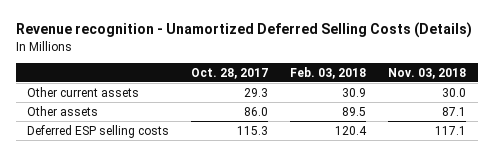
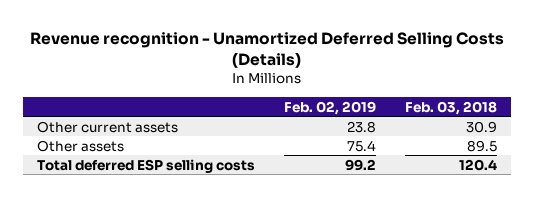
[191,67,269,79] Oct. 28, 2017 -> none
[388,67,467,79] Nov. 03, 2018 -> none
none -> [283,100,376,115] Feb. 02, 2019
[26,124,169,138] Deferred ESP selling costs -> [37,158,256,173] Total deferred ESP selling costs

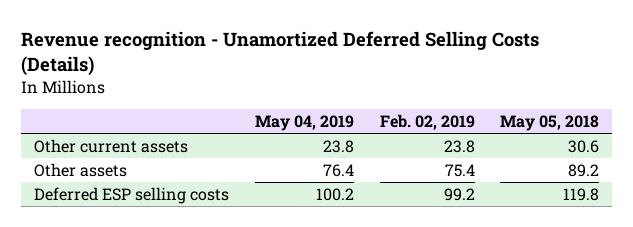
[404,100,497,115] Feb. 03, 2018 -> none
none -> [254,114,354,131] May 04, 2019
none -> [500,114,600,131] May 05, 2018
[37,158,256,173] Total deferred ESP selling costs -> [33,187,229,205] Deferred ESP selling costs

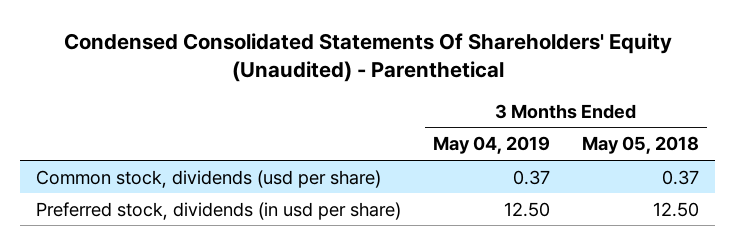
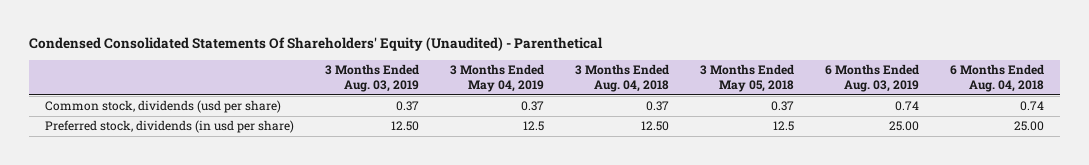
none -> [324,63,419,93] 3 Months Ended Aug. 03, 2019
none -> [575,63,670,93] 3 Months Ended Aug. 04, 2018
none -> [825,63,920,93] 6 Months Ended Aug. 03, 2019
none -> [950,63,1045,93] 6 Months Ended Aug. 04, 2018
[504,201,551,217] 12.50 -> [523,121,545,132] 12.5
[652,201,699,217] 12.50 -> [773,121,795,132] 12.5

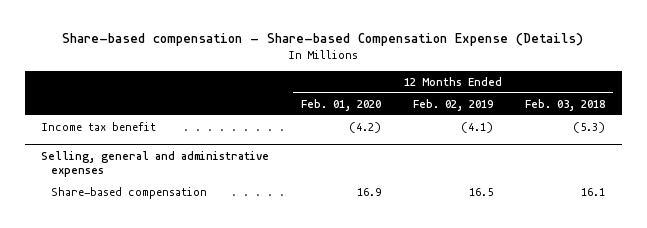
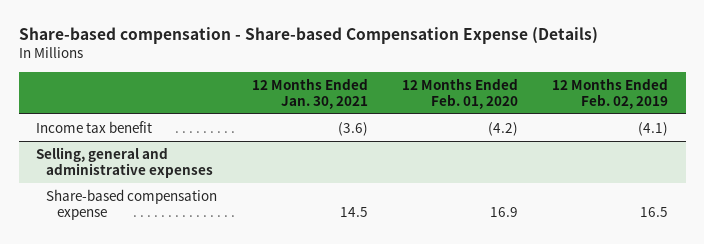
[525,98,606,111] Feb. 03, 2018 -> none
none -> [251,77,368,109] 12 Months Ended Jan. 30, 2021
[51,187,208,200] Share-based compensation -> [46,189,218,220] Share-based compensation expense

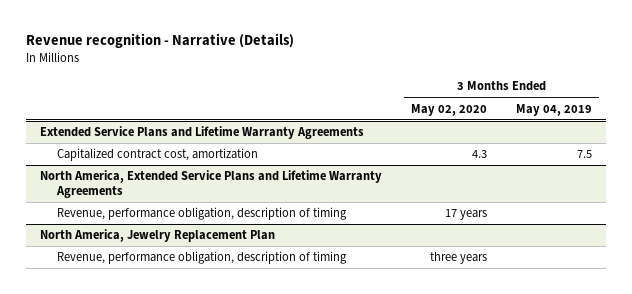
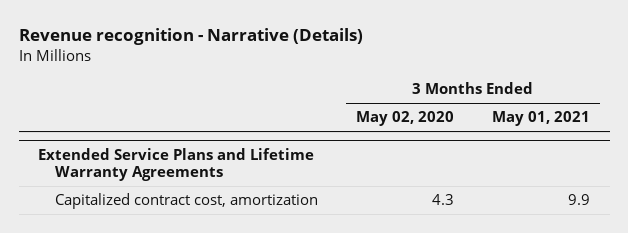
[516,103,593,116] May 04, 2019 -> none
none -> [492,111,591,127] May 01, 2021
[40,170,383,198] North America, Extended Service Plans and Lifetime Warranty Agreements -> none
[56,207,347,221] Revenue, performance obligation, description of timing -> none
[40,229,276,243] North America, Jewelry Replacement Plan -> none
[56,251,347,265] Revenue, performance obligation, description of timing -> none

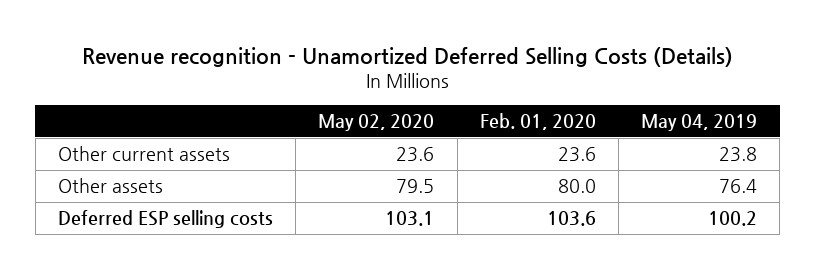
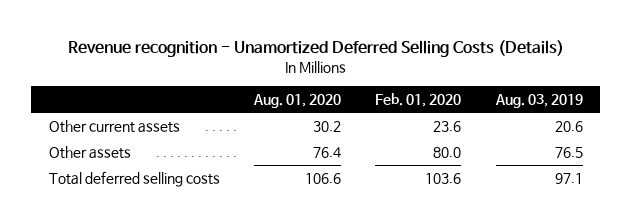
[318,114,435,132] May 02, 2020 -> none
[640,114,757,132] May 04, 2019 -> none
none -> [252,94,341,109] Aug. 01, 2020
none -> [494,94,583,109] Aug. 03, 2019
[58,210,274,229] Deferred ESP selling costs -> [48,171,220,188] Total deferred selling costs

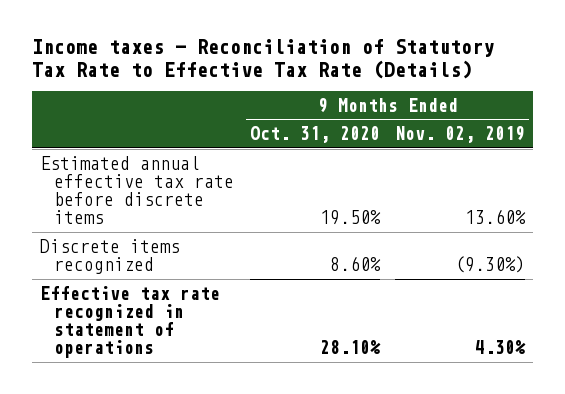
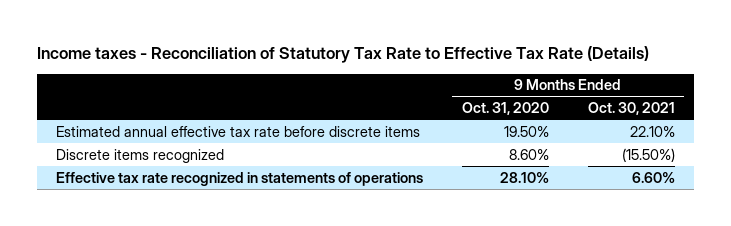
[395,126,526,144] Nov. 02, 2019 -> none
none -> [587,102,675,116] Oct. 30, 2021
[39,285,220,359] Effective tax rate recognized in statement of operations -> [56,171,424,186] Effective tax rate recognized in statements of operations

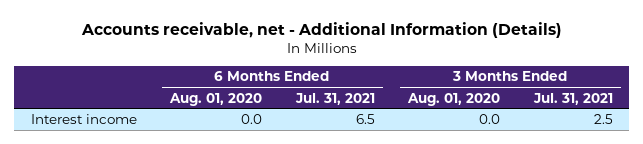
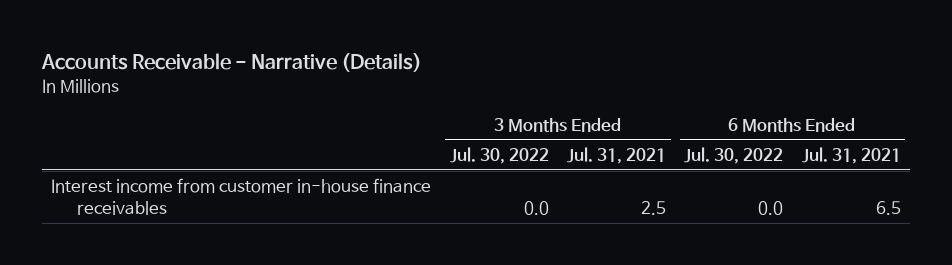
[80,21,562,38] Accounts receivable, net - Additional Information (Details) -> [41,52,423,72] Accounts Receivable - Narrative (Details)
[169,92,263,106] Aug. 01, 2020 -> none
[407,92,501,106] Aug. 01, 2020 -> none
none -> [449,146,549,164] Jul. 30, 2022
none -> [684,146,784,164] Jul. 30, 2022
[30,114,137,125] Interest income -> [51,178,432,216] Interest income from customer in-house finance receivables

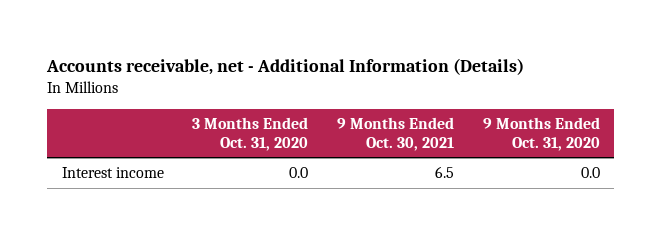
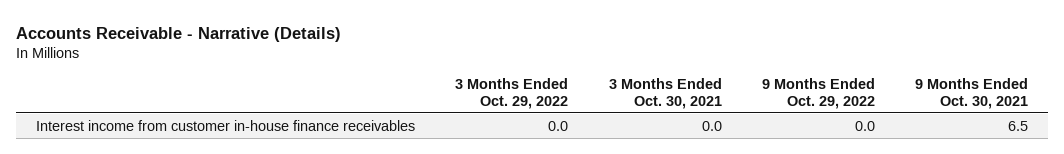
[46,57,525,75] Accounts receivable, net - Additional Information (Details) -> [16,26,342,42] Accounts Receivable - Narrative (Details)
[192,116,309,151] 3 Months Ended Oct. 31, 2020 -> none
[483,116,601,151] 9 Months Ended Oct. 31, 2020 -> none
none -> [455,78,569,109] 3 Months Ended Oct. 29, 2022
none -> [608,78,722,109] 3 Months Ended Oct. 30, 2021
none -> [761,78,875,109] 9 Months Ended Oct. 29, 2022
[61,167,164,179] Interest income -> [36,119,416,131] Interest income from customer in-house finance receivables

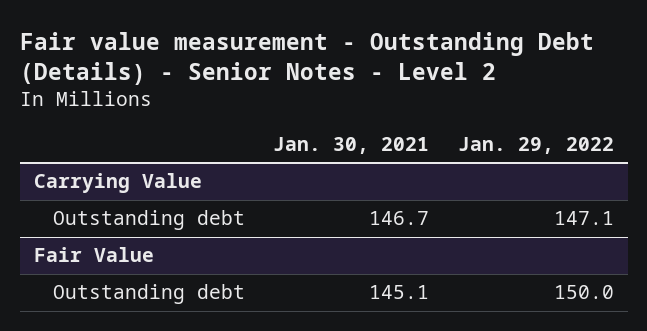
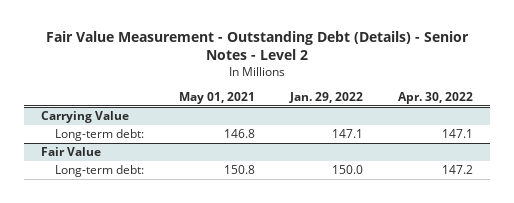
[19,31,594,85] Fair value measurement - Outstanding Debt (Details) - Senior Notes - Level 2 -> [46,31,470,61] Fair Value Measurement - Outstanding Debt (Details) - Senior Notes - Level 2
[273,136,430,154] Jan. 30, 2021 -> none
none -> [178,91,255,104] May 01, 2021
none -> [397,91,473,104] Apr. 30, 2022
[52,210,245,231] Outstanding debt -> [54,129,144,142] Long-term debt:
[52,284,245,305] Outstanding debt -> [54,165,144,178] Long-term debt:

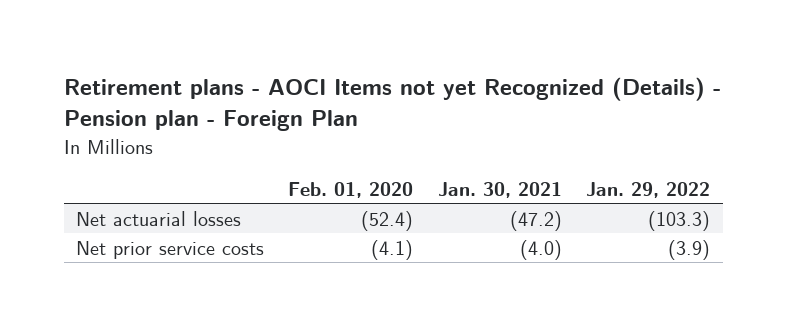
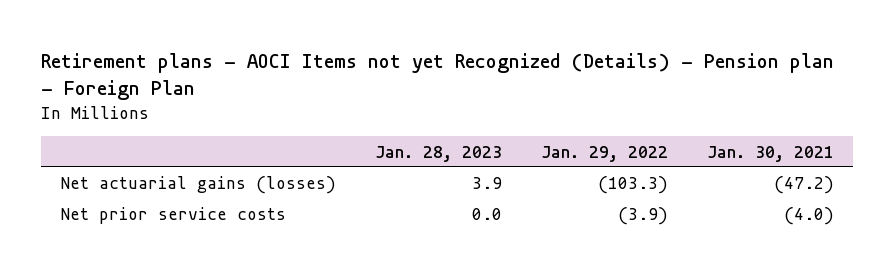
[288,181,414,198] Feb. 01, 2020 -> none
none -> [374,145,502,162] Jan. 28, 2023
[75,210,241,226] Net actuarial losses -> [60,176,336,195] Net actuarial gains (losses)

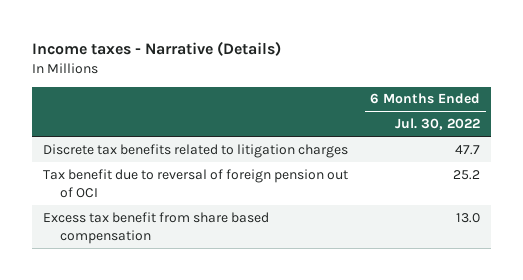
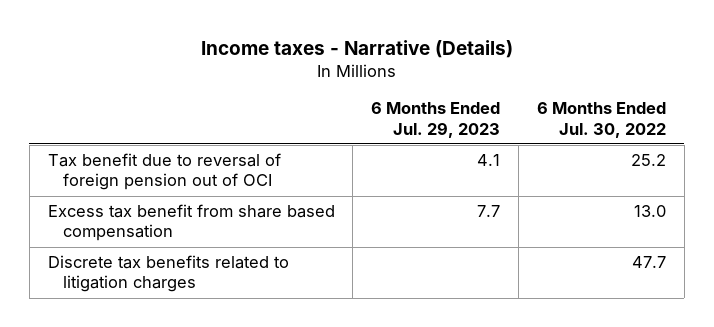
none -> [371,102,501,138] 6 Months Ended Jul. 29, 2023
[43,143,349,158] Discrete tax benefits related to litigation charges -> [47,255,289,293] Discrete tax benefits related to litigation charges

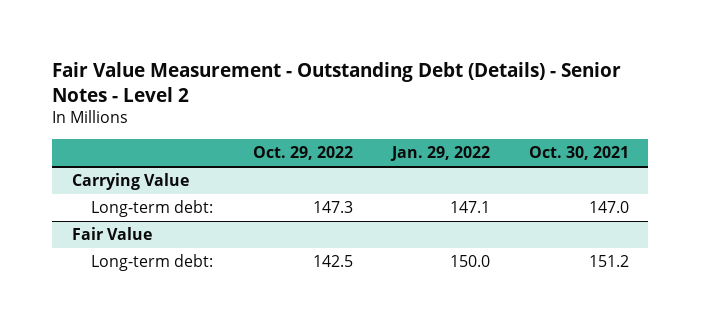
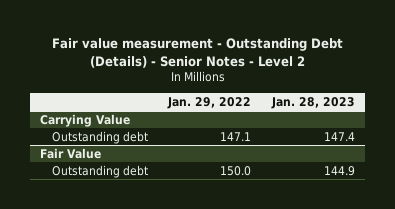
[52,62,622,102] Fair Value Measurement - Outstanding Debt (Details) - Senior Notes - Level 2 -> [51,38,343,68] Fair value measurement - Outstanding Debt (Details) - Senior Notes - Level 2
[252,146,353,161] Oct. 29, 2022 -> none
[528,146,629,161] Oct. 30, 2021 -> none
none -> [270,96,355,109] Jan. 28, 2023
[91,200,214,218] Long-term debt: -> [51,130,148,144] Outstanding debt
[91,254,214,272] Long-term debt: -> [51,164,148,178] Outstanding debt

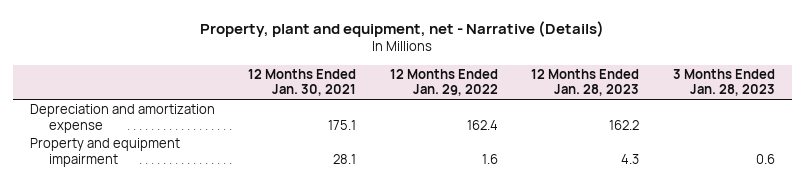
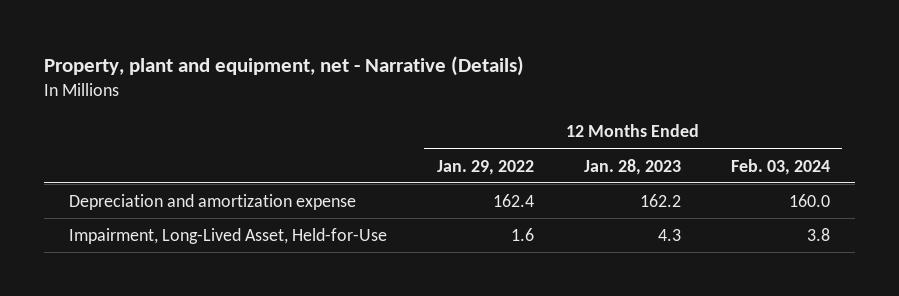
[248,68,357,97] 12 Months Ended Jan. 30, 2021 -> none
[672,68,775,97] 3 Months Ended Jan. 28, 2023 -> none
none -> [730,158,830,175] Feb. 03, 2024
[29,138,180,167] Property and equipment impairment -> [68,228,387,245] Impairment, Long-Lived Asset, Held-for-Use

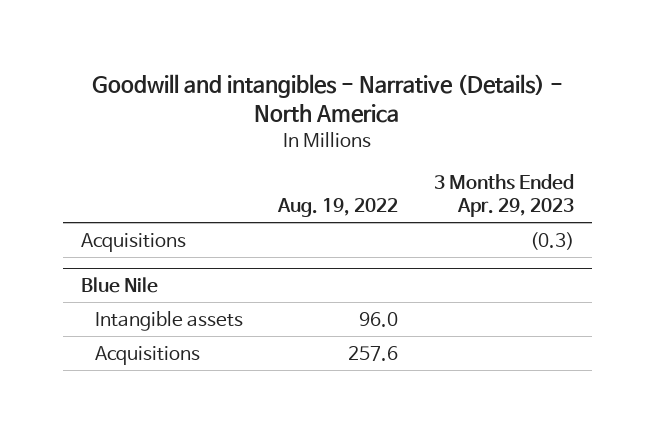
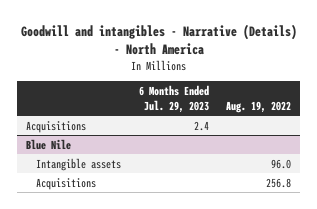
[434,174,575,218] 3 Months Ended Apr. 29, 2023 -> none
none -> [138,84,209,113] 6 Months Ended Jul. 29, 2023
[348,345,399,361] 257.6 -> [266,177,292,188] 256.8

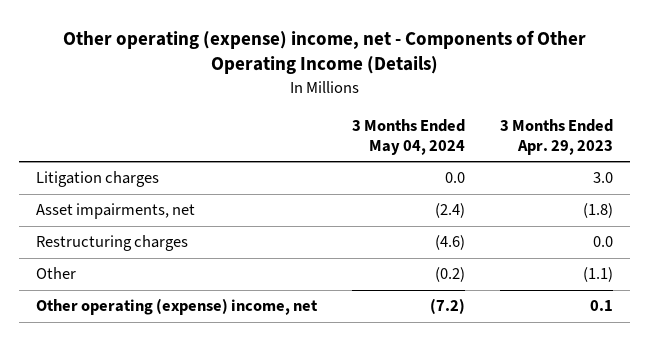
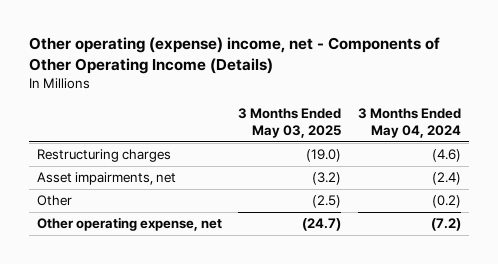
[499,118,613,155] 3 Months Ended Apr. 29, 2023 -> none
none -> [238,107,342,138] 3 Months Ended May 03, 2025
[36,171,160,188] Litigation charges -> none
[36,203,196,220] Asset impairments, net -> [36,172,176,186] Asset impairments, net
[36,298,319,316] Other operating (expense) income, net -> [36,217,222,232] Other operating expense, net

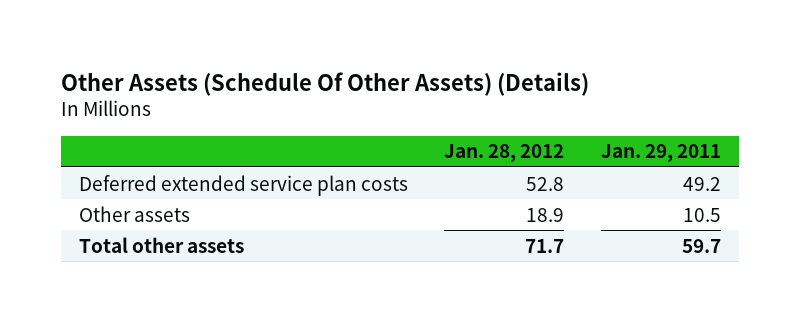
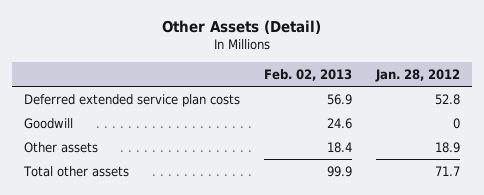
[60,71,589,96] Other Assets (Schedule Of Other Assets) (Details) -> [162,20,322,35] Other Assets (Detail)
[600,144,721,163] Jan. 29, 2011 -> none
none -> [264,68,353,81] Feb. 02, 2013
none -> [24,117,74,129] Goodwill

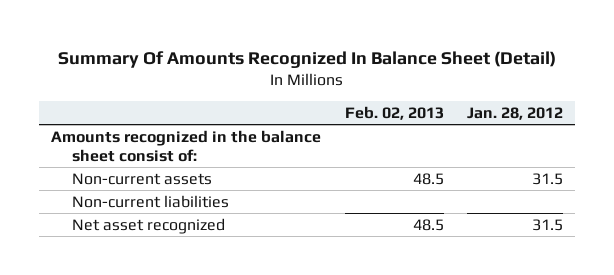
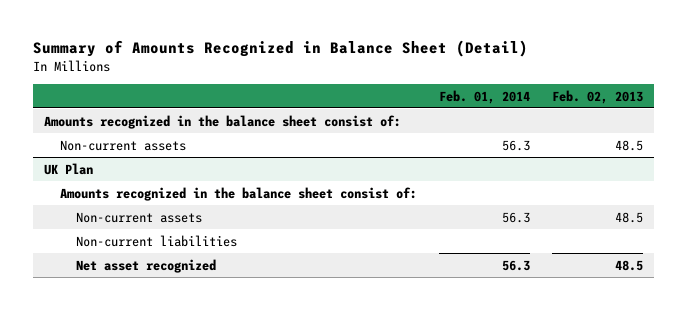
[58,50,557,68] Summary Of Amounts Recognized In Balance Sheet (Detail) -> [32,40,528,58] Summary of Amounts Recognized in Balance Sheet (Detail)
[467,106,564,120] Jan. 28, 2012 -> none
none -> [438,89,530,104] Feb. 01, 2014
none -> [43,162,93,175] UK Plan
none -> [59,186,417,201] Amounts recognized in the balance sheet consist of:
none -> [76,211,203,223] Non-current assets

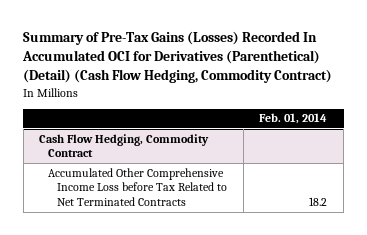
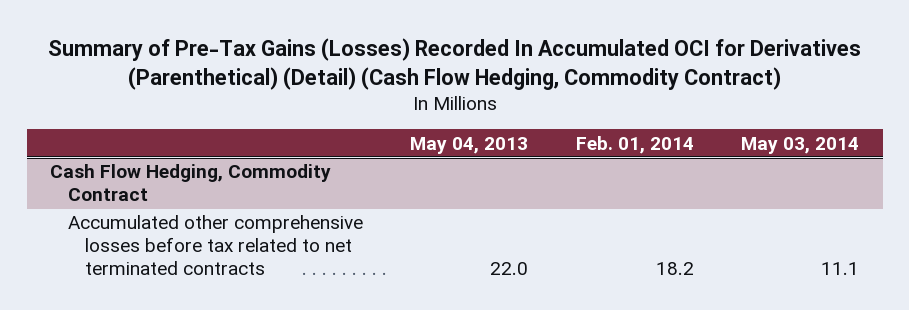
none -> [410,136,529,154] May 04, 2013
none -> [740,136,859,154] May 03, 2014
[48,167,228,207] Accumulated Other Comprehensive Income Loss before Tax Related to Net Terminated Contracts -> [67,215,363,276] Accumulated other comprehensive losses before tax related to net terminated contracts

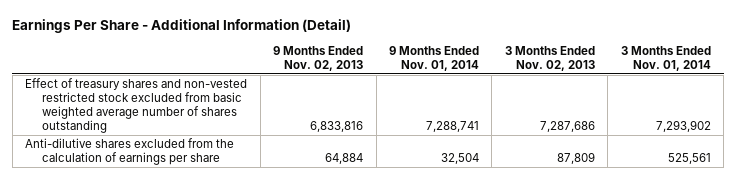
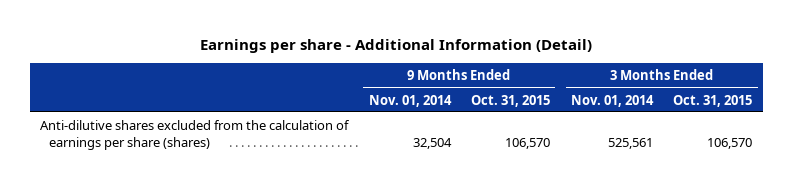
[12,19,352,34] Earnings Per Share - Additional Information (Detail) -> [200,39,593,54] Earnings per share - Additional Information (Detail)
[273,46,364,72] 9 Months Ended Nov. 02, 2013 -> none
[504,46,595,72] 3 Months Ended Nov. 02, 2013 -> none
none -> [471,94,551,107] Oct. 31, 2015
none -> [673,94,753,107] Oct. 31, 2015
[25,78,248,133] Effect of treasury shares and non-vested restricted stock excluded from basic weighted average number of shares outstanding -> none
[25,138,235,166] Anti-dilutive shares excluded from the calculation of earnings per share -> [39,119,350,150] Anti-dilutive shares excluded from the calculation of earnings per share (shares)

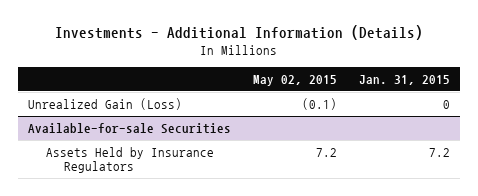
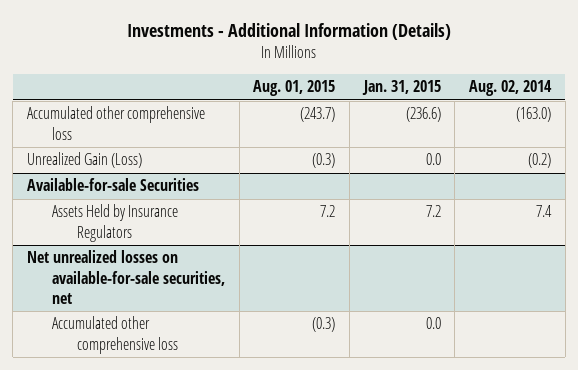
[252,74,337,86] May 02, 2015 -> none
none -> [253,80,336,97] Aug. 01, 2015
none -> [469,80,553,97] Aug. 02, 2014
none -> [27,106,206,140] Accumulated other comprehensive loss
[442,99,450,109] 0 -> [425,153,441,166] 0.0
none -> [27,250,225,304] Net unrealized losses on available-for-sale securities, net
none -> [51,316,178,354] Accumulated other comprehensive loss

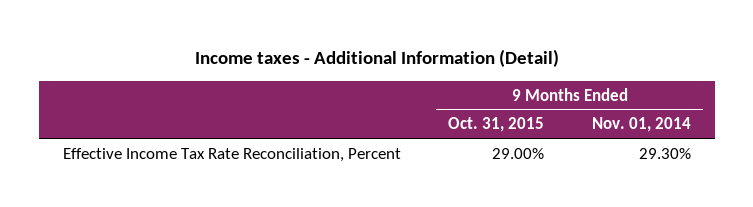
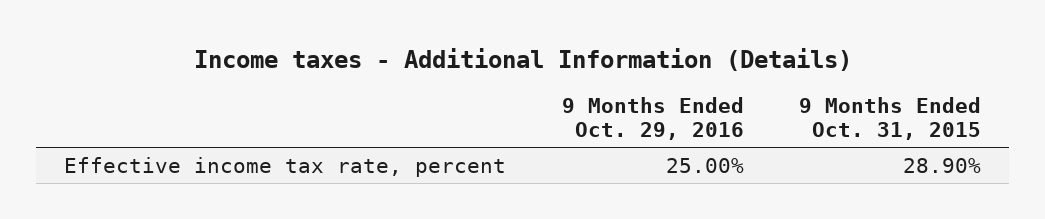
[194,49,559,68] Income taxes - Additional Information (Detail) -> [193,47,852,71] Income taxes - Additional Information (Details)
[591,117,691,133] Nov. 01, 2014 -> none
none -> [561,97,744,141] 9 Months Ended Oct. 29, 2016
[62,147,401,162] Effective Income Tax Rate Reconciliation, Percent -> [63,157,506,178] Effective income tax rate, percent
[492,147,545,159] 29.00% -> [903,158,982,174] 28.90%

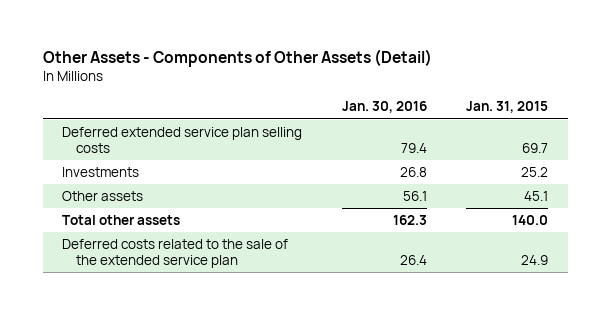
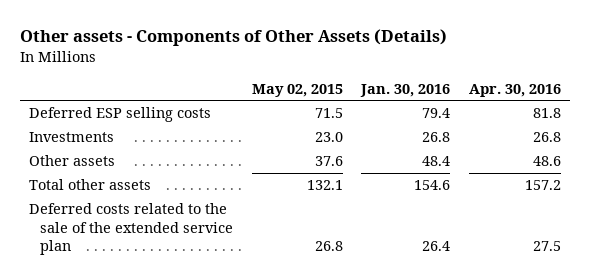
[42,49,432,68] Other Assets - Components of Other Assets (Detail) -> [19,29,447,47] Other assets - Components of Other Assets (Details)
[465,101,548,114] Jan. 31, 2015 -> none
none -> [251,83,343,97] May 02, 2015
none -> [469,83,562,97] Apr. 30, 2016
[62,126,303,153] Deferred extended service plan selling costs -> [29,107,212,123] Deferred ESP selling costs
[402,190,427,201] 56.1 -> [422,156,451,167] 48.4
[392,214,427,225] 162.3 -> [414,180,451,191] 154.6

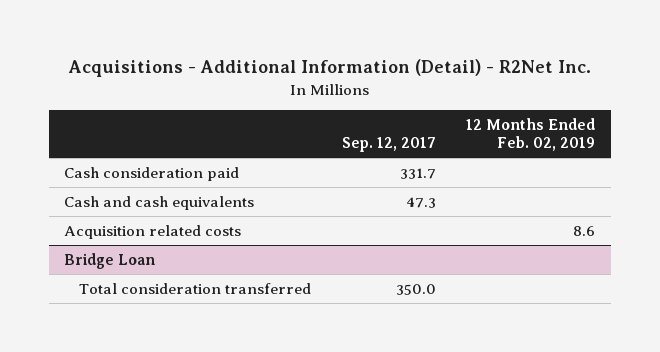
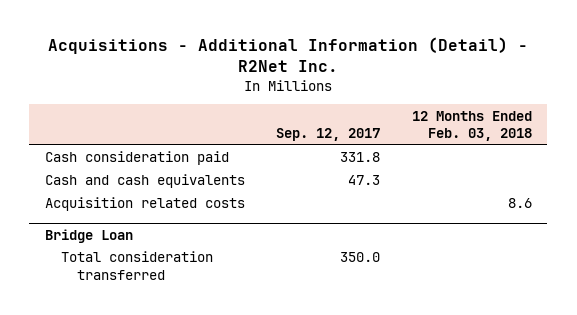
[466,118,596,152] 12 Months Ended Feb. 02, 2019 -> none
none -> [411,110,532,142] 12 Months Ended Feb. 03, 2018
[399,167,436,179] 331.7 -> [340,152,381,163] 331.8

